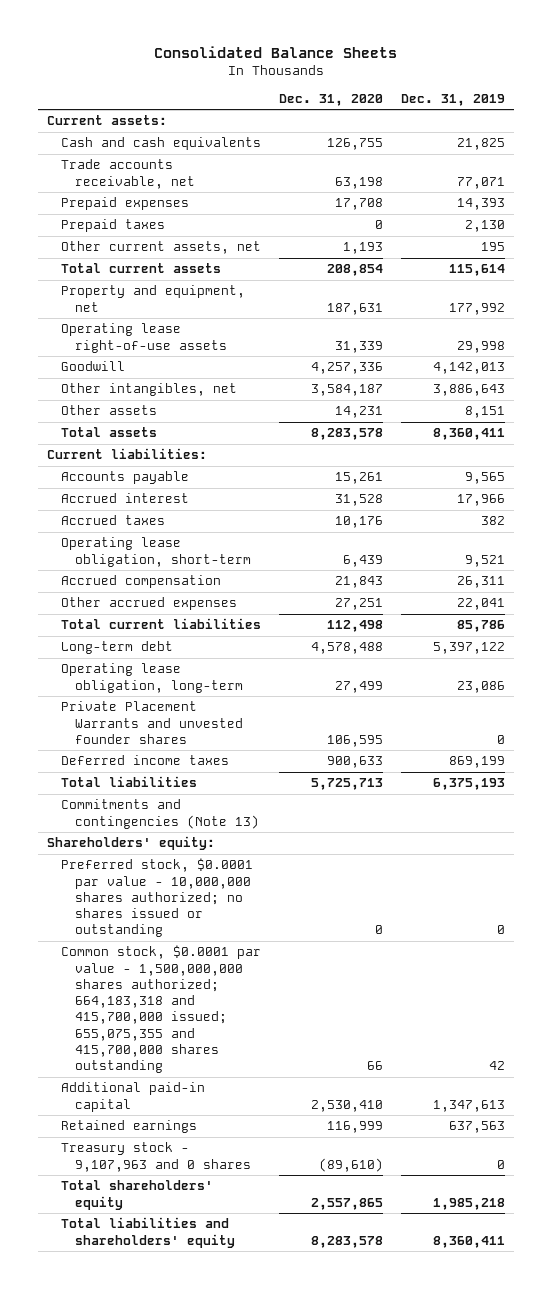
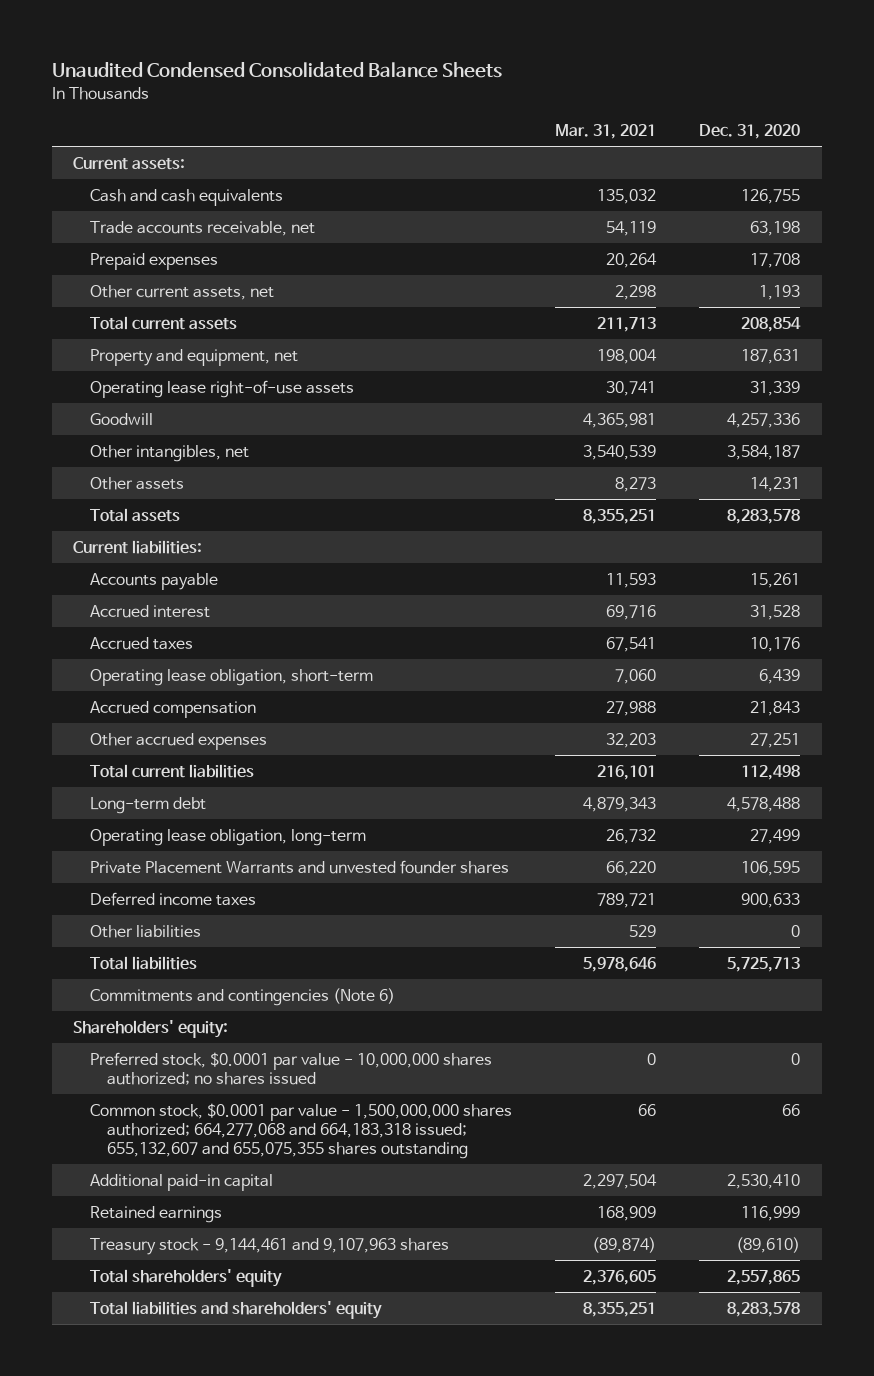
[154,46,398,59] Consolidated Balance Sheets -> [51,61,502,78] Unaudited Condensed Consolidated Balance Sheets
[400,94,505,107] Dec. 31, 2019 -> none
none -> [555,124,657,140] Mar. 31, 2021
[61,219,166,233] Prepaid taxes -> none
none -> [90,924,202,938] Other liabilities
[61,799,260,829] Commitments and contingencies (Note 13) -> [90,987,396,1006] Commitments and contingencies (Note 6)
[61,858,254,938] Preferred stock, $0.0001 par value - 10,000,000 shares authorized; no shares issued or outstanding -> [90,1051,493,1085] Preferred stock, $0.0001 par value - 10,000,000 shares authorized; no shares issued
[61,945,262,1074] Common stock, $0.0001 par value - 1,500,000,000 shares authorized; 664,183,318 and 415,700,000 issued; 655,075,355 and 415,700,000 shares outstanding -> [90,1102,513,1160] Common stock, $0.0001 par value - 1,500,000,000 shares authorized; 664,277,068 and 664,183,318 issued; 655,132,607 and 655,075,355 shares outstanding
[61,1142,252,1172] Treasury stock - 9,107,963 and 0 shares -> [90,1237,450,1255] Treasury stock - 9,144,461 and 9,107,963 shares

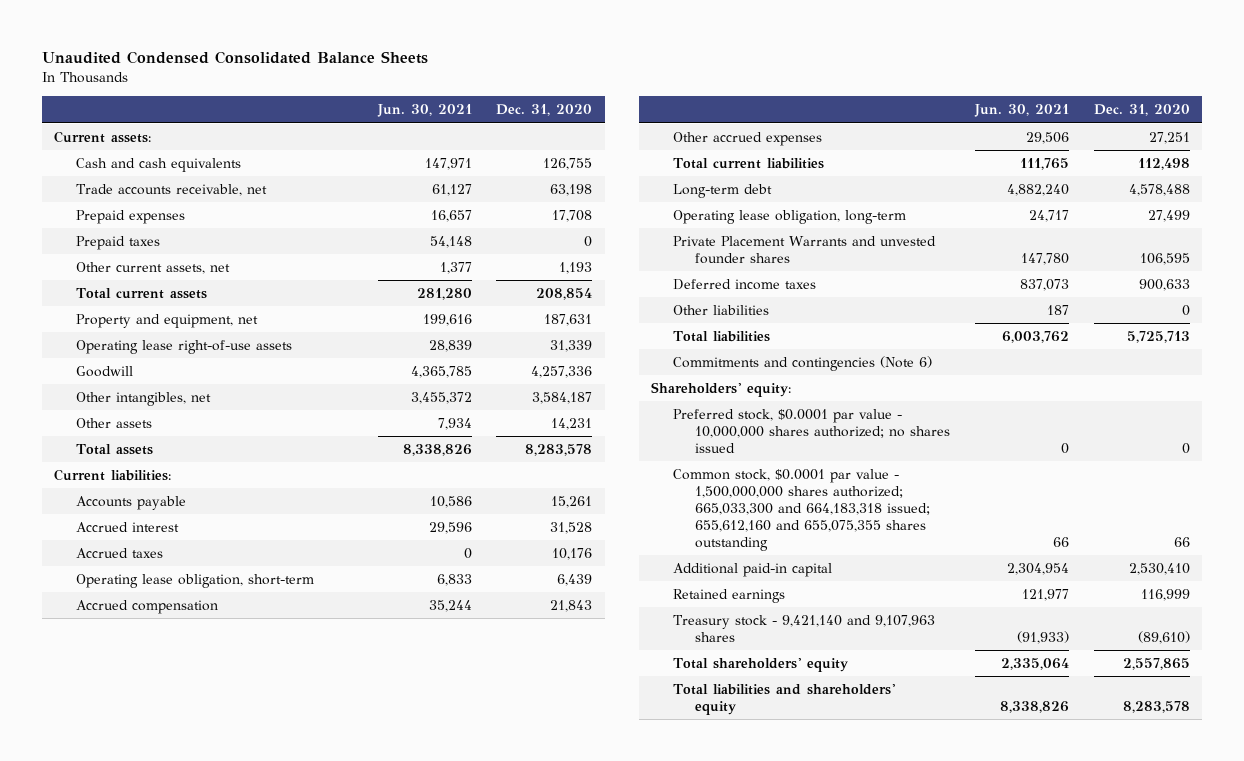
[555,124,657,140] Mar. 31, 2021 -> none
none -> [376,104,472,118] Jun. 30, 2021
none -> [76,236,161,251] Prepaid taxes
[90,1102,513,1160] Common stock, $0.0001 par value - 1,500,000,000 shares authorized; 664,277,068 and 664,183,318 issued; 655,132,607 and 655,075,355 shares outstanding -> [673,469,931,551] Common stock, $0.0001 par value - 1,500,000,000 shares authorized; 665,033,300 and 664,183,318 issued; 655,612,160 and 655,075,355 shares outstanding
[90,1237,450,1255] Treasury stock - 9,144,461 and 9,107,963 shares -> [673,615,936,642] Treasury stock - 9,421,140 and 9,107,963 shares

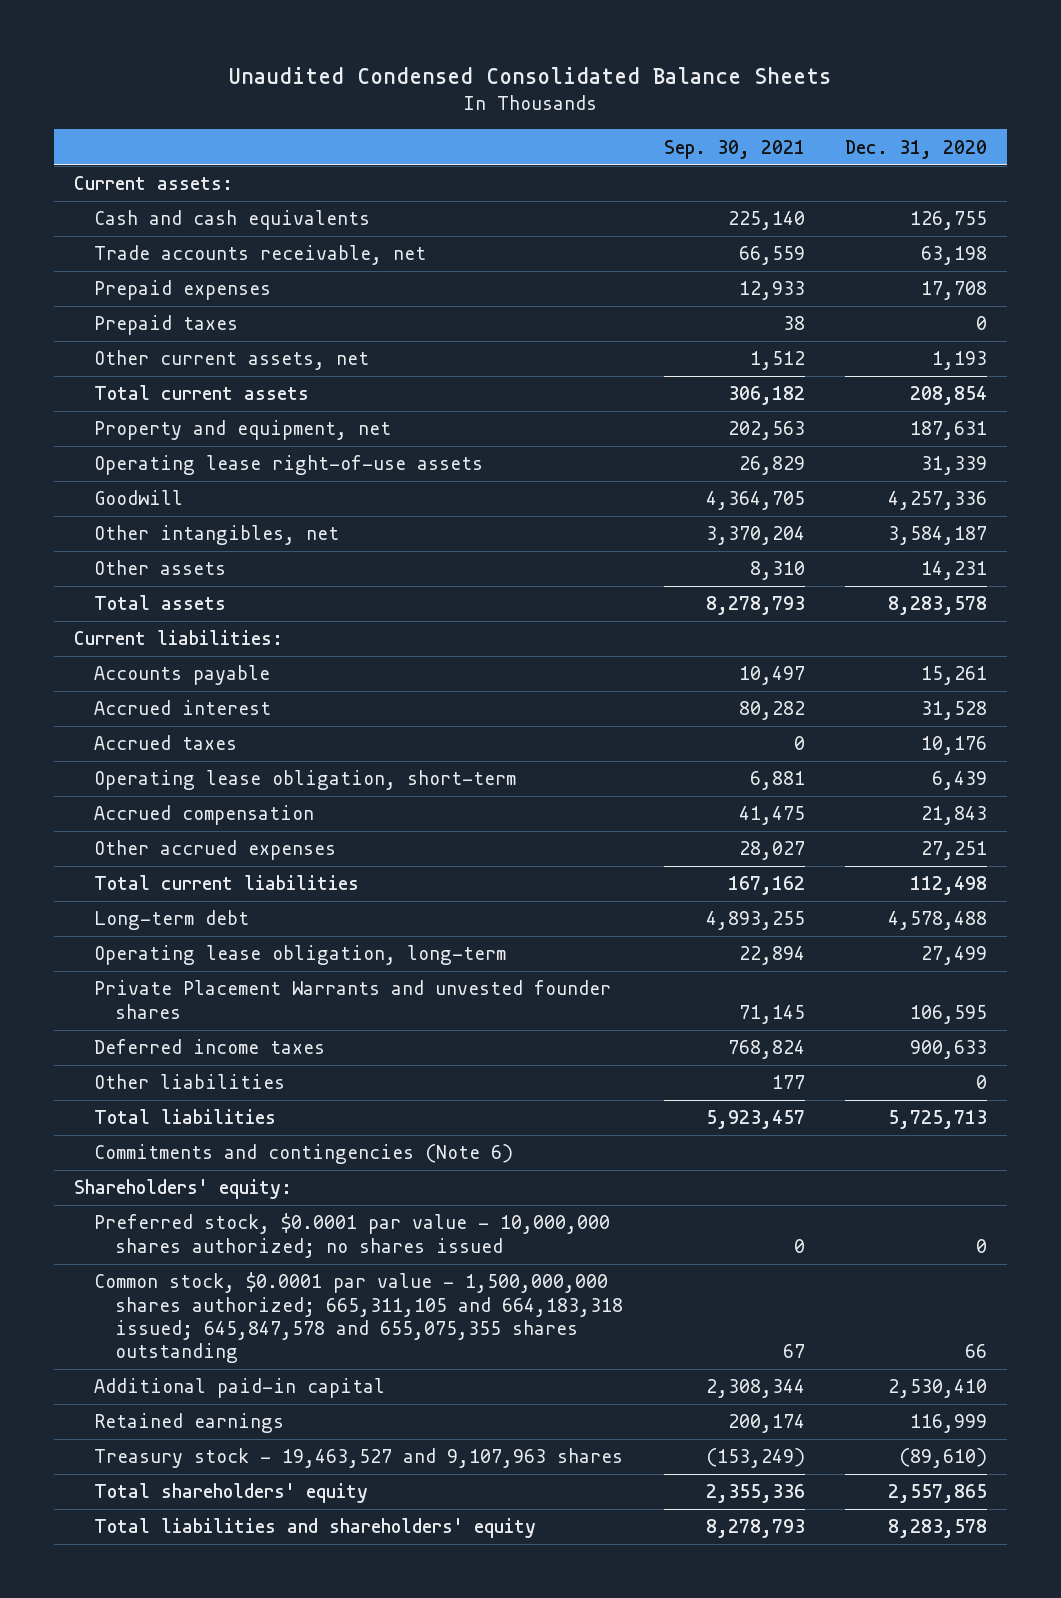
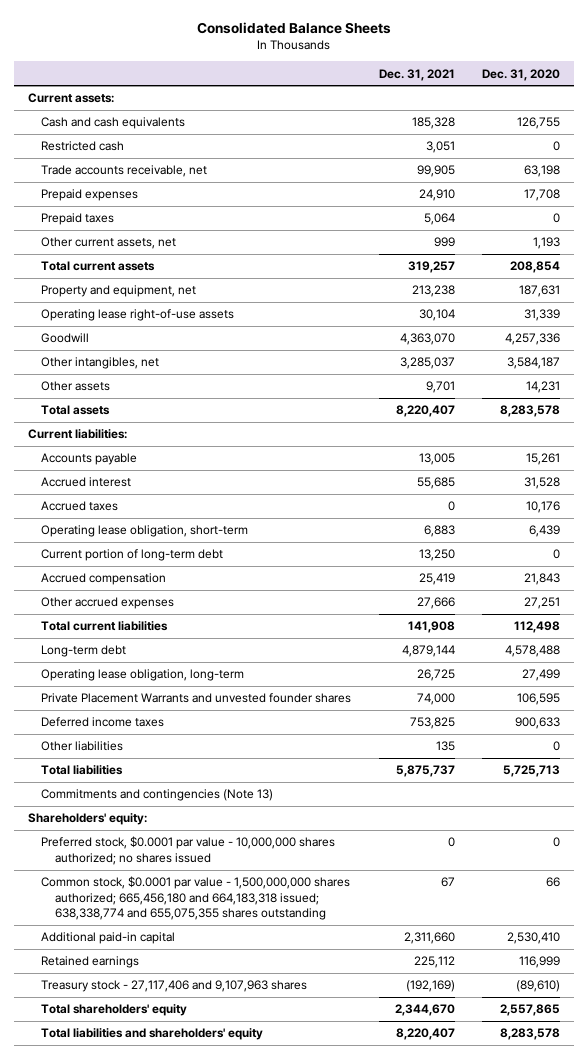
[228,66,832,84] Unaudited Condensed Consolidated Balance Sheets -> [196,21,391,34] Consolidated Balance Sheets
[663,139,805,159] Sep. 30, 2021 -> none
none -> [378,68,455,81] Dec. 31, 2021
none -> [41,141,125,152] Restricted cash
none -> [41,549,224,562] Current portion of long-term debt
[94,1144,514,1165] Commitments and contingencies (Note 6) -> [41,789,274,802] Commitments and contingencies (Note 13)
[94,1272,624,1363] Common stock, $0.0001 par value - 1,500,000,000 shares authorized; 665,311,105 and 664,183,318 issued; 645,847,578 and 655,075,355 shares outstanding -> [41,876,351,921] Common stock, $0.0001 par value - 1,500,000,000 shares authorized; 665,456,180 and 664,183,318 issued; 638,338,774 and 655,075,355 shares outstanding
[94,1448,624,1469] Treasury stock - 19,463,527 and 9,107,963 shares -> [41,980,308,993] Treasury stock - 27,117,406 and 9,107,963 shares

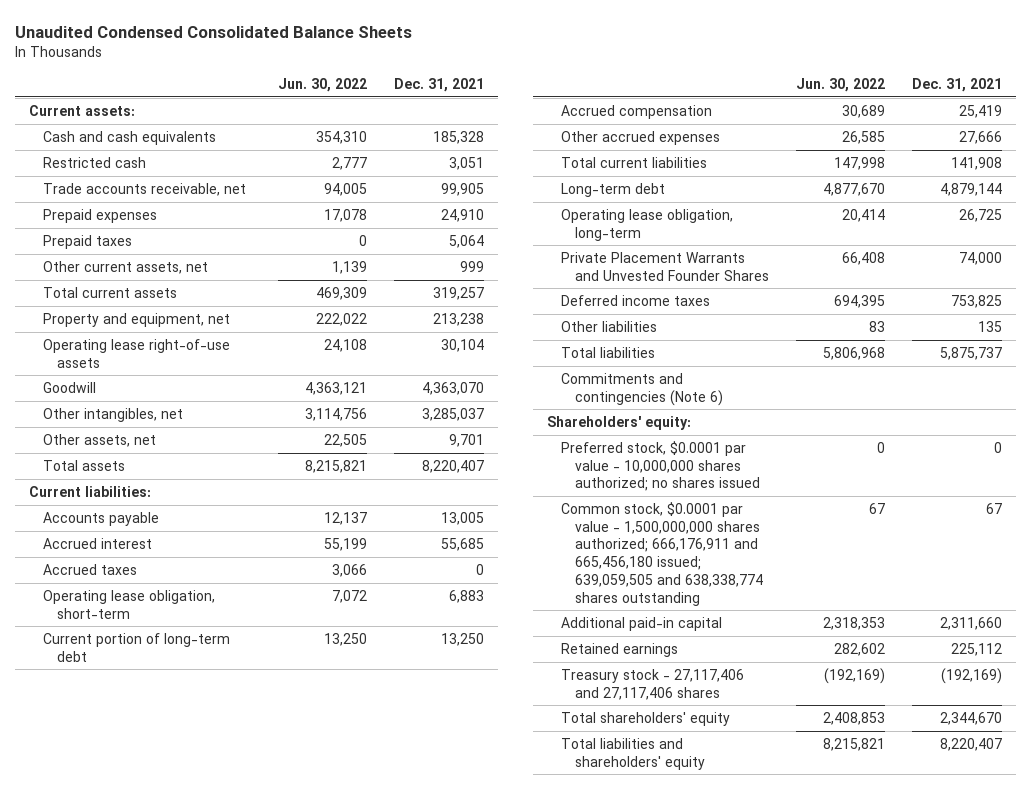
[196,21,391,34] Consolidated Balance Sheets -> [15,25,413,38] Unaudited Condensed Consolidated Balance Sheets
[482,68,561,81] Dec. 31, 2020 -> none
none -> [278,77,368,92] Jun. 30, 2022
[41,381,111,392] Other assets -> [43,433,157,447] Other assets, net
[41,693,352,704] Private Placement Warrants and unvested founder shares -> [560,251,770,281] Private Placement Warrants and Unvested Founder Shares
[41,789,274,802] Commitments and contingencies (Note 13) -> [560,372,724,406] Commitments and contingencies (Note 6)
[41,876,351,921] Common stock, $0.0001 par value - 1,500,000,000 shares authorized; 665,456,180 and 664,183,318 issued; 638,338,774 and 655,075,355 shares outstanding -> [560,501,764,606] Common stock, $0.0001 par value - 1,500,000,000 shares authorized; 666,176,911 and 665,456,180 issued; 639,059,505 and 638,338,774 shares outstanding
[41,980,308,993] Treasury stock - 27,117,406 and 9,107,963 shares -> [560,668,744,700] Treasury stock - 27,117,406 and 27,117,406 shares

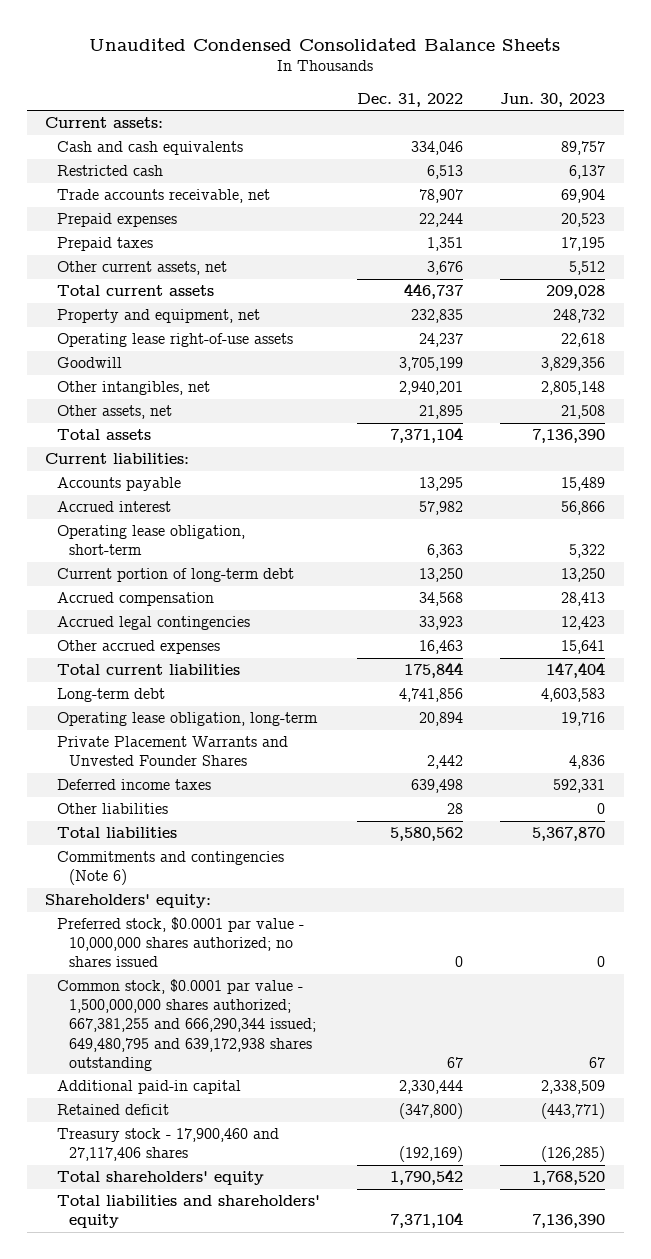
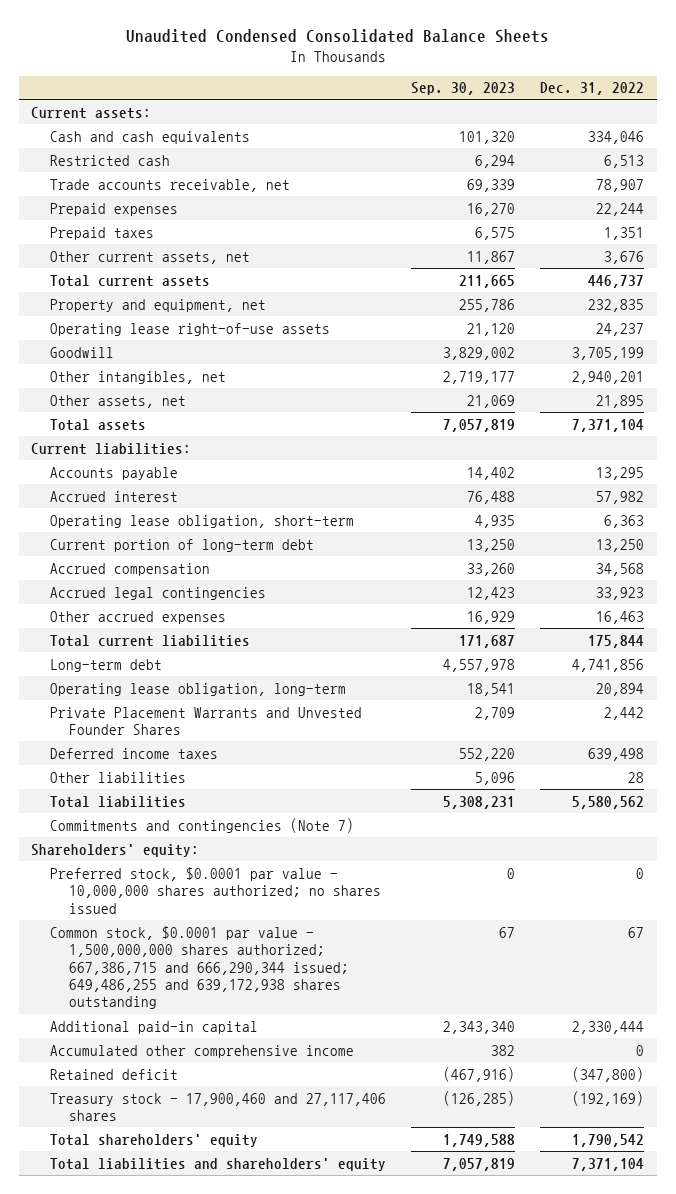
[500,92,606,107] Jun. 30, 2023 -> none
none -> [411,82,516,96] Sep. 30, 2023
[57,851,285,886] Commitments and contingencies (Note 6) -> [50,817,355,833] Commitments and contingencies (Note 7)
[57,979,317,1071] Common stock, $0.0001 par value - 1,500,000,000 shares authorized; 667,381,255 and 666,290,344 issued; 649,480,795 and 639,172,938 shares outstanding -> [50,925,350,1010] Common stock, $0.0001 par value - 1,500,000,000 shares authorized; 667,386,715 and 666,290,344 issued; 649,486,255 and 639,172,938 shares outstanding
none -> [50,1044,355,1058] Accumulated other comprehensive income

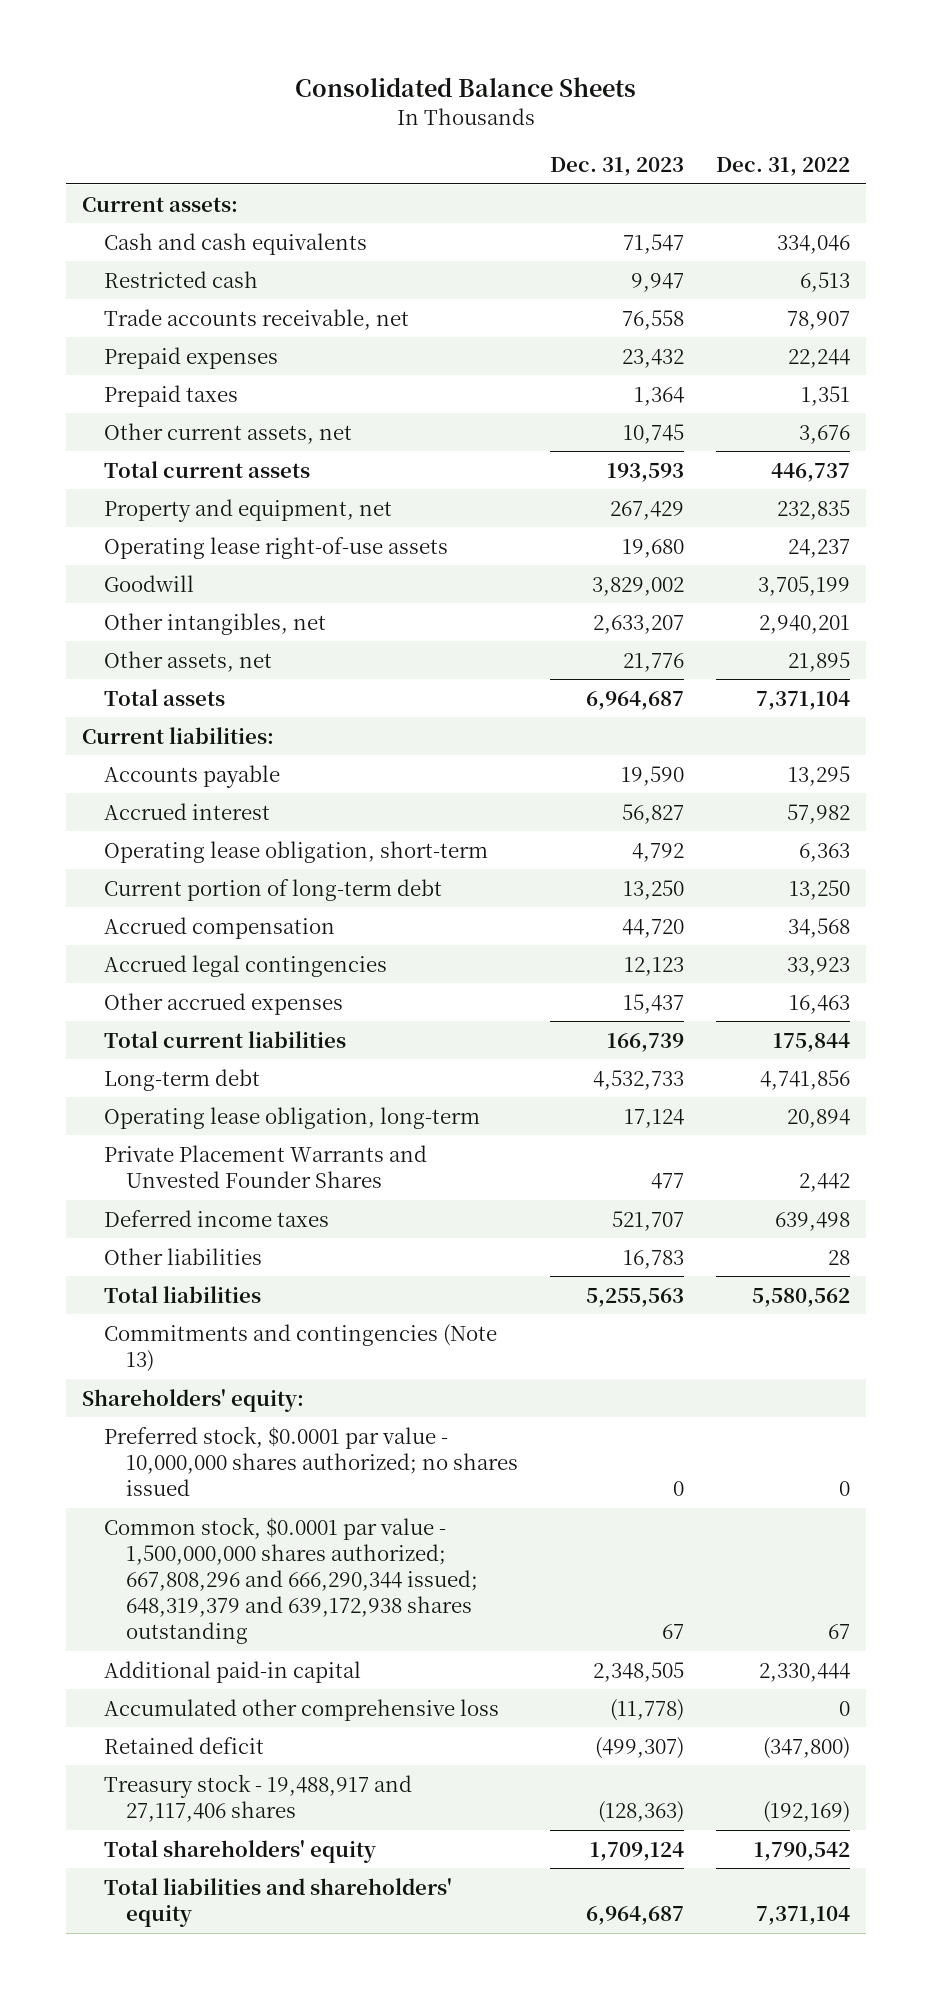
[125,29,549,44] Unaudited Condensed Consolidated Balance Sheets -> [294,77,636,98] Consolidated Balance Sheets
[411,82,516,96] Sep. 30, 2023 -> none
none -> [550,156,685,176] Dec. 31, 2023
[50,817,355,833] Commitments and contingencies (Note 7) -> [103,1323,497,1372] Commitments and contingencies (Note 13)
[50,925,350,1010] Common stock, $0.0001 par value - 1,500,000,000 shares authorized; 667,386,715 and 666,290,344 issued; 649,486,255 and 639,172,938 shares outstanding -> [103,1516,479,1645] Common stock, $0.0001 par value - 1,500,000,000 shares authorized; 667,808,296 and 666,290,344 issued; 648,319,379 and 639,172,938 shares outstanding
[50,1044,355,1058] Accumulated other comprehensive income -> [103,1698,499,1721] Accumulated other comprehensive loss
[50,1092,387,1122] Treasury stock - 17,900,460 and 27,117,406 shares -> [103,1773,412,1822] Treasury stock - 19,488,917 and 27,117,406 shares

